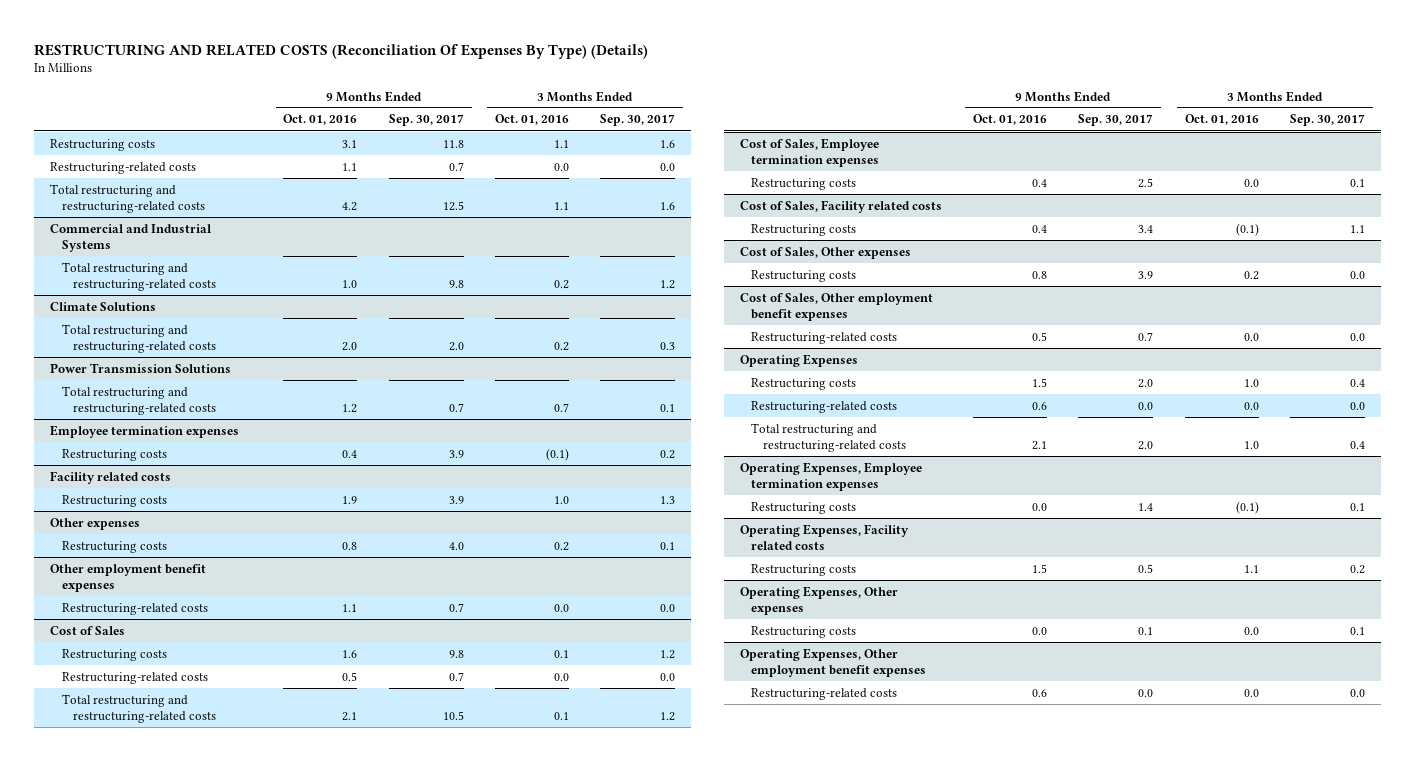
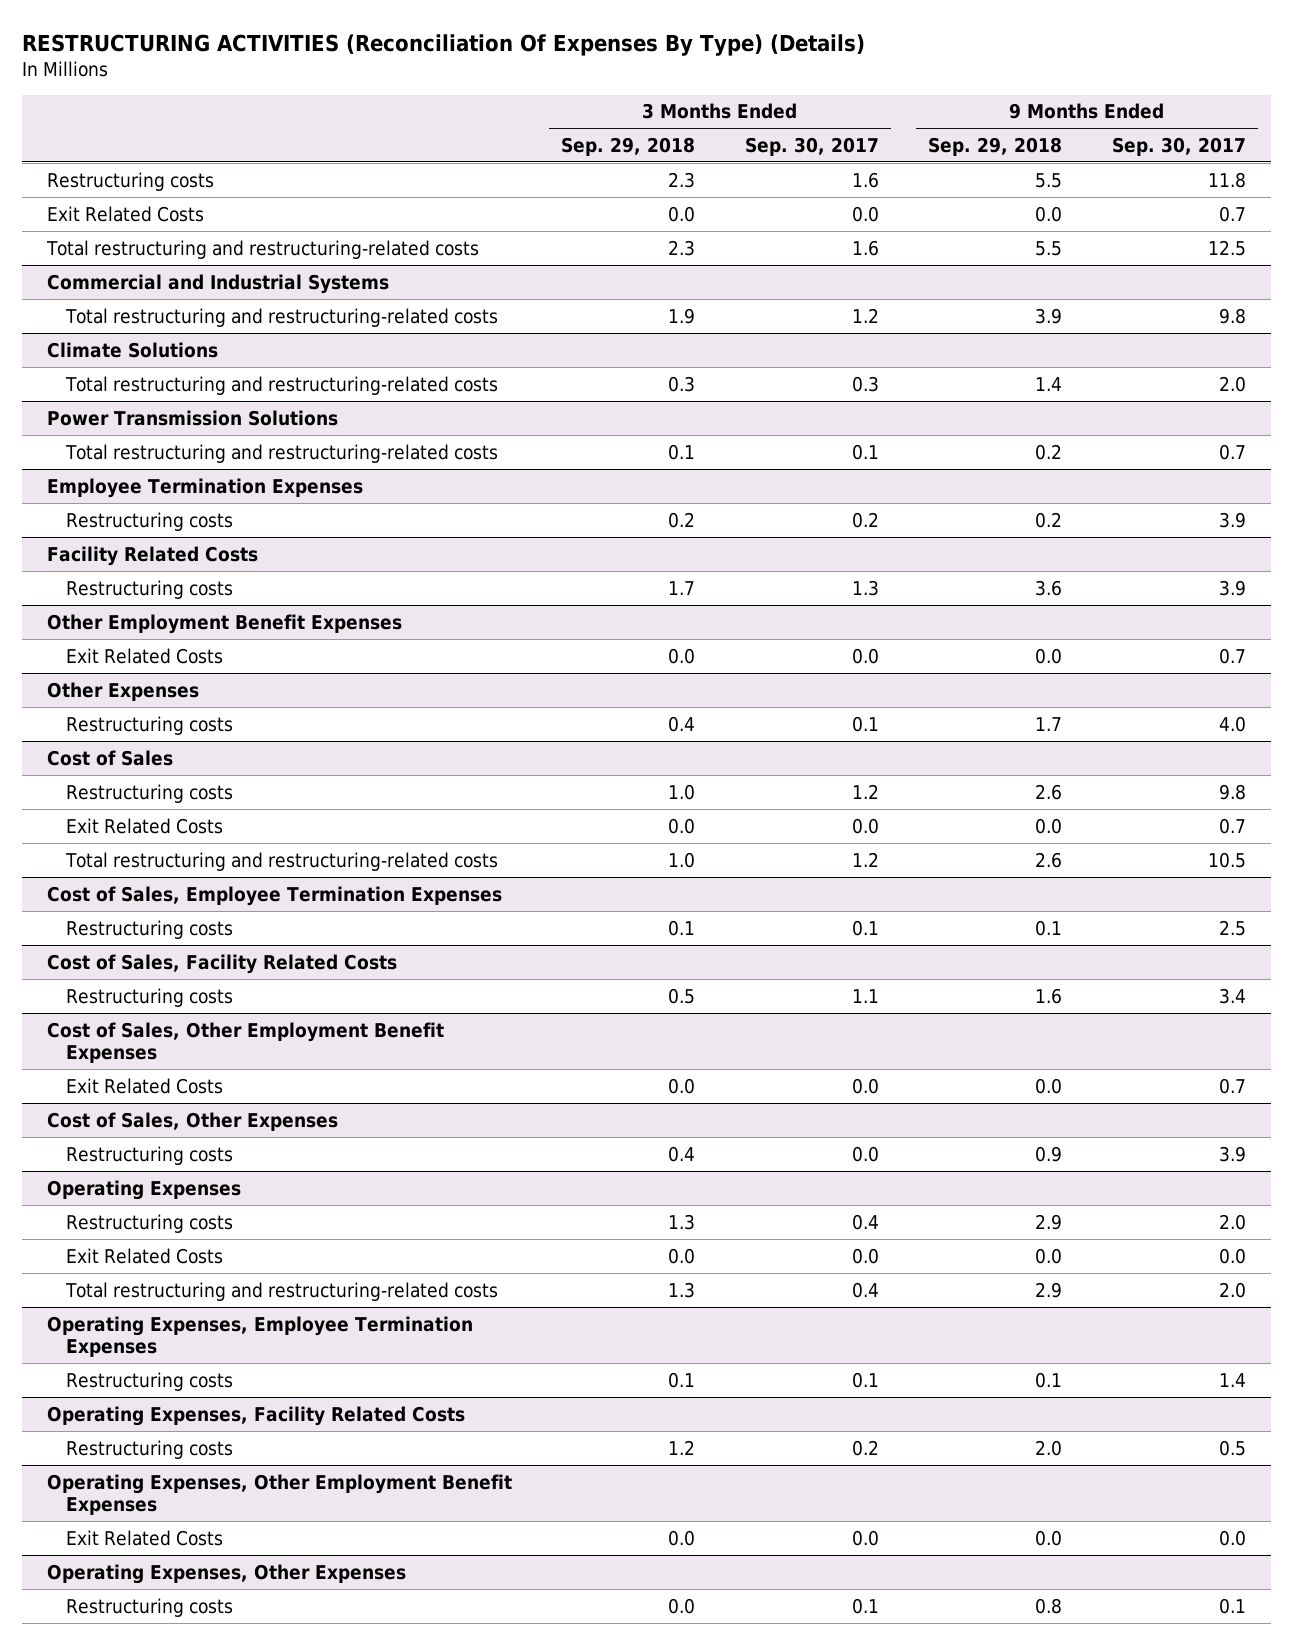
[34,43,649,59] RESTRUCTURING AND RELATED COSTS (Reconciliation Of Expenses By Type) (Details) -> [22,34,866,57] RESTRUCTURING ACTIVITIES (Reconciliation Of Expenses By Type) (Details)
[283,114,358,126] Oct. 01, 2016 -> none
[495,114,570,126] Oct. 01, 2016 -> none
none -> [561,136,696,156] Sep. 29, 2018
none -> [928,136,1063,156] Sep. 29, 2018
[50,161,197,174] Restructuring-related costs -> [46,205,204,222] Exit Related Costs
[50,424,240,438] Employee termination expenses -> [46,477,363,498] Employee Termination Expenses
[50,470,172,484] Facility related costs -> [46,545,258,566] Facility Related Costs
none -> [46,613,402,634] Other Employment Benefit Expenses
none -> [66,647,224,664] Exit Related Costs
[50,517,141,530] Other expenses -> [46,681,199,701] Other Expenses
[50,563,207,593] Other employment benefit expenses -> none
[61,602,208,615] Restructuring-related costs -> none
[61,671,208,684] Restructuring-related costs -> [66,817,224,834] Exit Related Costs
[739,137,880,168] Cost of Sales, Employee termination expenses -> [46,885,502,906] Cost of Sales, Employee Termination Expenses
[739,199,942,213] Cost of Sales, Facility related costs -> [46,953,397,974] Cost of Sales, Facility Related Costs
none -> [46,1021,444,1064] Cost of Sales, Other Employment Benefit Expenses
none -> [66,1077,224,1094] Exit Related Costs
[739,246,911,259] Cost of Sales, Other expenses -> [46,1111,338,1131] Cost of Sales, Other Expenses
[739,292,933,322] Cost of Sales, Other employment benefit expenses -> none
[751,331,898,344] Restructuring-related costs -> none
[751,400,898,413] Restructuring-related costs -> [66,1247,224,1264] Exit Related Costs
[739,461,922,492] Operating Expenses, Employee termination expenses -> [46,1315,473,1358] Operating Expenses, Employee Termination Expenses
[739,523,909,551] Operating Expenses, Facility related costs -> [46,1405,465,1426] Operating Expenses, Facility Related Costs
none -> [46,1473,512,1516] Operating Expenses, Other Employment Benefit Expenses
none -> [66,1529,224,1546] Exit Related Costs
[739,585,898,616] Operating Expenses, Other expenses -> [46,1563,406,1584] Operating Expenses, Other Expenses
[739,647,927,678] Operating Expenses, Other employment benefit expenses -> none
[751,687,898,700] Restructuring-related costs -> none

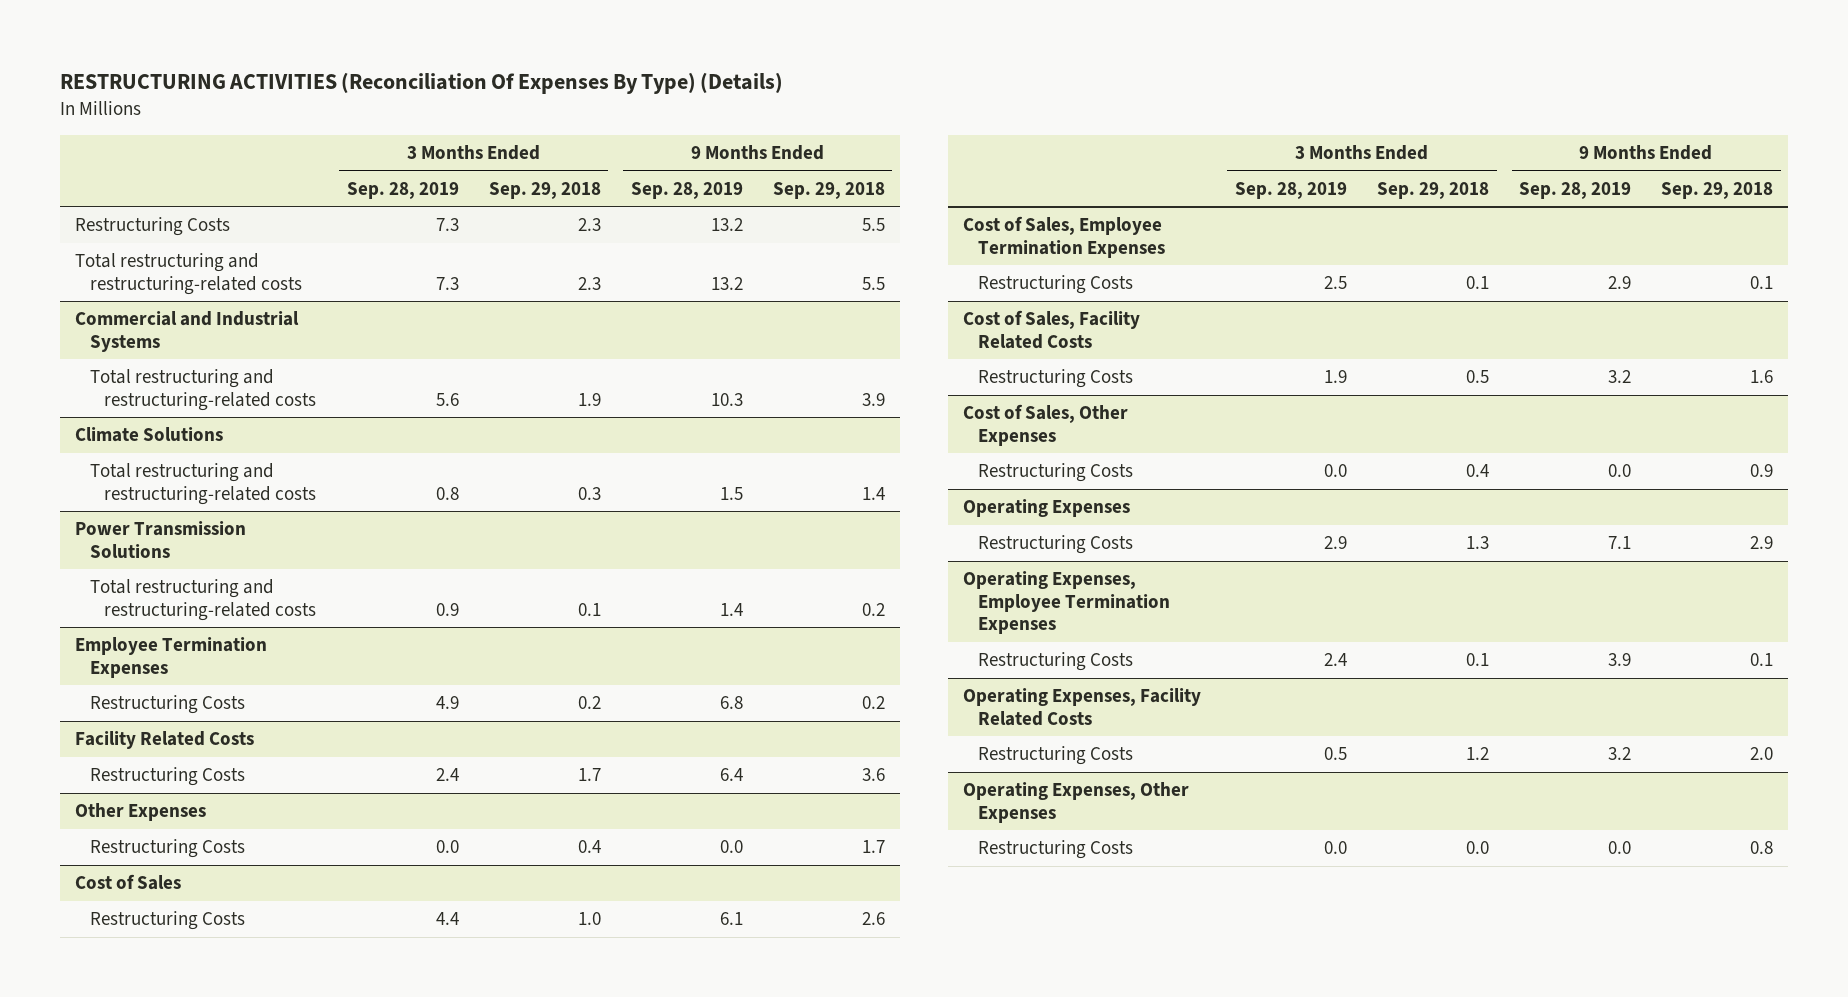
[744,136,879,156] Sep. 30, 2017 -> none
[1111,136,1246,156] Sep. 30, 2017 -> none
none -> [346,181,459,199] Sep. 28, 2019
none -> [630,181,743,199] Sep. 28, 2019
[46,205,204,222] Exit Related Costs -> none
[46,171,214,191] Restructuring costs -> [74,217,230,237] Restructuring Costs
[66,511,234,531] Restructuring costs -> [89,695,245,715] Restructuring Costs
[46,613,402,634] Other Employment Benefit Expenses -> none
[66,647,224,664] Exit Related Costs -> none
[66,579,234,599] Restructuring costs -> [89,767,245,787] Restructuring Costs
[66,715,234,735] Restructuring costs -> [89,839,245,859] Restructuring Costs
[66,817,224,834] Exit Related Costs -> none
[65,851,499,871] Total restructuring and restructuring-related costs -> none
[66,783,234,803] Restructuring costs -> [89,911,245,931] Restructuring Costs
[66,919,234,939] Restructuring costs -> [977,275,1133,295] Restructuring Costs
[46,1021,444,1064] Cost of Sales, Other Employment Benefit Expenses -> none
[66,1077,224,1094] Exit Related Costs -> none
[66,987,234,1007] Restructuring costs -> [977,369,1133,389] Restructuring Costs
[66,1145,234,1165] Restructuring costs -> [977,463,1133,483] Restructuring Costs
[66,1247,224,1264] Exit Related Costs -> none
[65,1281,499,1301] Total restructuring and restructuring-related costs -> none
[66,1213,234,1233] Restructuring costs -> [977,535,1133,555] Restructuring Costs
[66,1371,234,1391] Restructuring costs -> [977,652,1133,672] Restructuring Costs
[46,1473,512,1516] Operating Expenses, Other Employment Benefit Expenses -> none
[66,1529,224,1546] Exit Related Costs -> none
[66,1439,234,1459] Restructuring costs -> [977,746,1133,766] Restructuring Costs
[66,1597,234,1617] Restructuring costs -> [977,840,1133,860] Restructuring Costs

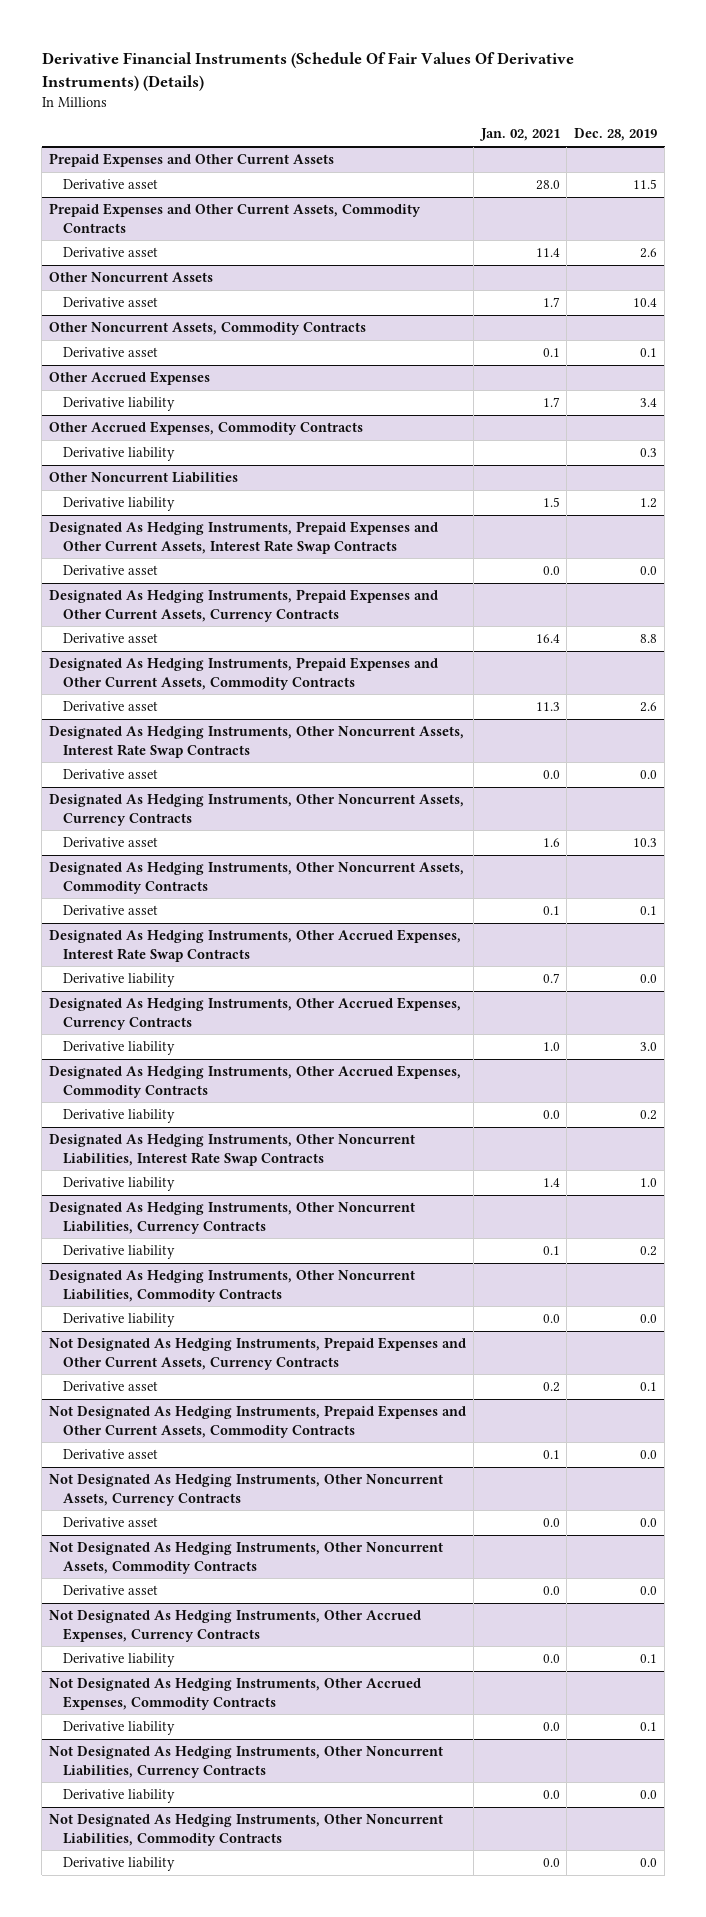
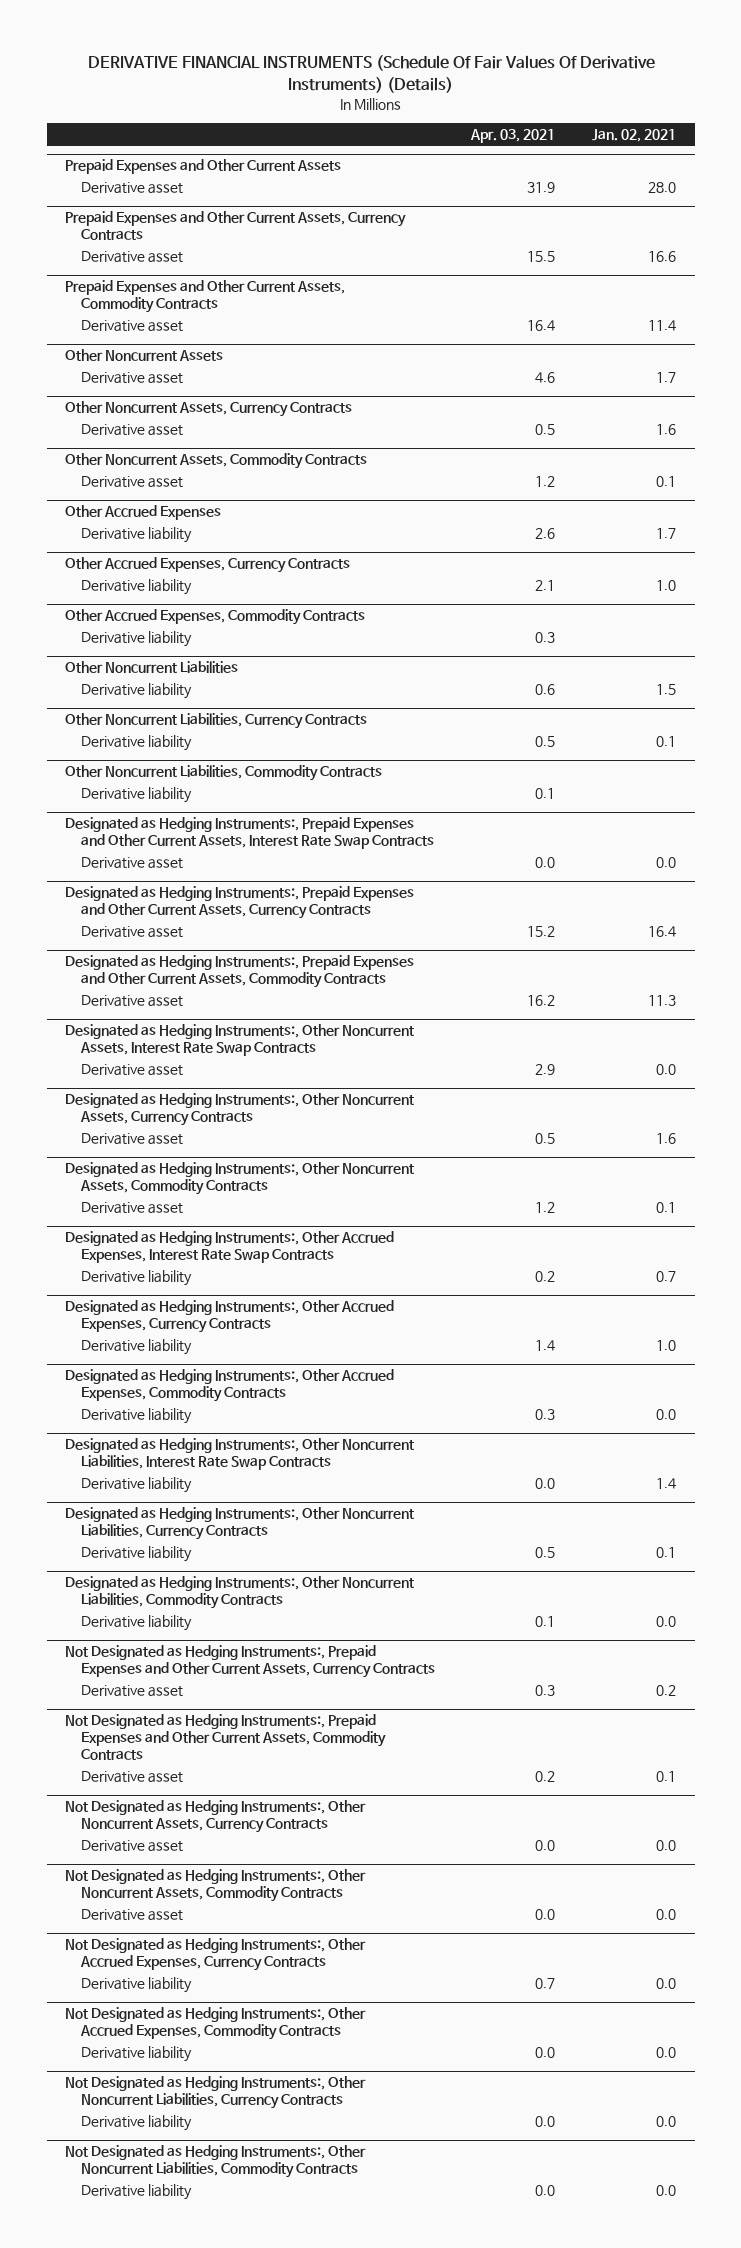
[41,52,574,91] Derivative Financial Instruments (Schedule Of Fair Values Of Derivative Instruments) (Details) -> [87,55,655,94] DERIVATIVE FINANCIAL INSTRUMENTS (Schedule Of Fair Values Of Derivative Instruments) (Details)
[574,128,658,142] Dec. 28, 2019 -> none
none -> [470,129,556,144] Apr. 03, 2021
none -> [64,211,406,241] Prepaid Expenses and Other Current Assets, Currency Contracts
none -> [80,250,183,263] Derivative asset
none -> [64,401,352,418] Other Noncurrent Assets, Currency Contracts
none -> [80,423,183,436] Derivative asset
none -> [64,557,350,574] Other Accrued Expenses, Currency Contracts
none -> [80,578,192,595] Derivative liability
none -> [64,713,367,730] Other Noncurrent Liabilities, Currency Contracts
none -> [80,734,192,751] Derivative liability
none -> [64,765,382,782] Other Noncurrent Liabilities, Commodity Contracts
none -> [80,786,192,803] Derivative liability
[49,521,439,554] Designated As Hedging Instruments, Prepaid Expenses and Other Current Assets, Interest Rate Swap Contracts -> [64,817,434,850] Designated as Hedging Instruments:, Prepaid Expenses and Other Current Assets, Interest Rate Swap Contracts
[49,589,439,622] Designated As Hedging Instruments, Prepaid Expenses and Other Current Assets, Currency Contracts -> [64,886,414,920] Designated as Hedging Instruments:, Prepaid Expenses and Other Current Assets, Currency Contracts
[49,657,439,690] Designated As Hedging Instruments, Prepaid Expenses and Other Current Assets, Commodity Contracts -> [64,955,414,989] Designated as Hedging Instruments:, Prepaid Expenses and Other Current Assets, Commodity Contracts
[49,726,465,758] Designated As Hedging Instruments, Other Noncurrent Assets, Interest Rate Swap Contracts -> [64,1024,414,1057] Designated as Hedging Instruments:, Other Noncurrent Assets, Interest Rate Swap Contracts
[49,794,465,826] Designated As Hedging Instruments, Other Noncurrent Assets, Currency Contracts -> [64,1093,414,1127] Designated as Hedging Instruments:, Other Noncurrent Assets, Currency Contracts
[49,862,465,894] Designated As Hedging Instruments, Other Noncurrent Assets, Commodity Contracts -> [64,1162,414,1196] Designated as Hedging Instruments:, Other Noncurrent Assets, Commodity Contracts
[49,929,462,962] Designated As Hedging Instruments, Other Accrued Expenses, Interest Rate Swap Contracts -> [64,1231,394,1264] Designated as Hedging Instruments:, Other Accrued Expenses, Interest Rate Swap Contracts
[49,997,462,1030] Designated As Hedging Instruments, Other Accrued Expenses, Currency Contracts -> [64,1300,394,1334] Designated as Hedging Instruments:, Other Accrued Expenses, Currency Contracts
[49,1065,462,1098] Designated As Hedging Instruments, Other Accrued Expenses, Commodity Contracts -> [64,1369,394,1403] Designated as Hedging Instruments:, Other Accrued Expenses, Commodity Contracts
[49,1134,416,1166] Designated As Hedging Instruments, Other Noncurrent Liabilities, Interest Rate Swap Contracts -> [64,1438,414,1471] Designated as Hedging Instruments:, Other Noncurrent Liabilities, Interest Rate Swap Contracts
[49,1202,416,1234] Designated As Hedging Instruments, Other Noncurrent Liabilities, Currency Contracts -> [64,1507,414,1541] Designated as Hedging Instruments:, Other Noncurrent Liabilities, Currency Contracts
[49,1270,416,1302] Designated As Hedging Instruments, Other Noncurrent Liabilities, Commodity Contracts -> [64,1576,414,1610] Designated as Hedging Instruments:, Other Noncurrent Liabilities, Commodity Contracts
[49,1337,467,1370] Not Designated As Hedging Instruments, Prepaid Expenses and Other Current Assets, Currency Contracts -> [64,1645,435,1679] Not Designated as Hedging Instruments:, Prepaid Expenses and Other Current Assets, Currency Contracts
[49,1405,467,1438] Not Designated As Hedging Instruments, Prepaid Expenses and Other Current Assets, Commodity Contracts -> [64,1714,386,1760] Not Designated as Hedging Instruments:, Prepaid Expenses and Other Current Assets, Commodity Contracts
[49,1474,444,1506] Not Designated As Hedging Instruments, Other Noncurrent Assets, Currency Contracts -> [64,1800,366,1834] Not Designated as Hedging Instruments:, Other Noncurrent Assets, Currency Contracts
[49,1542,444,1574] Not Designated As Hedging Instruments, Other Noncurrent Assets, Commodity Contracts -> [64,1869,366,1903] Not Designated as Hedging Instruments:, Other Noncurrent Assets, Commodity Contracts
[49,1610,422,1642] Not Designated As Hedging Instruments, Other Accrued Expenses, Currency Contracts -> [64,1938,366,1972] Not Designated as Hedging Instruments:, Other Accrued Expenses, Currency Contracts
[49,1678,422,1710] Not Designated As Hedging Instruments, Other Accrued Expenses, Commodity Contracts -> [64,2007,366,2041] Not Designated as Hedging Instruments:, Other Accrued Expenses, Commodity Contracts
[49,1746,444,1778] Not Designated As Hedging Instruments, Other Noncurrent Liabilities, Currency Contracts -> [64,2076,366,2110] Not Designated as Hedging Instruments:, Other Noncurrent Liabilities, Currency Contracts
[49,1814,444,1846] Not Designated As Hedging Instruments, Other Noncurrent Liabilities, Commodity Contracts -> [64,2145,366,2179] Not Designated as Hedging Instruments:, Other Noncurrent Liabilities, Commodity Contracts

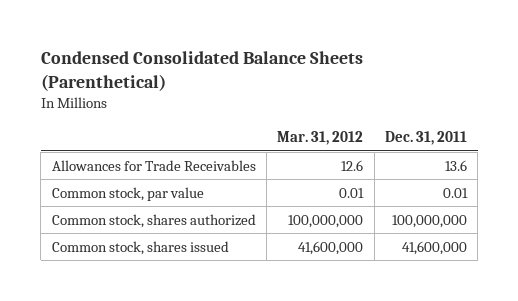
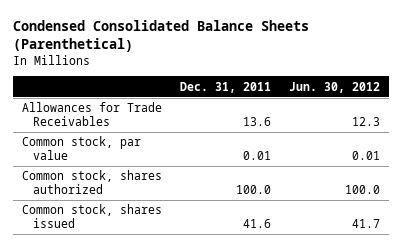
[277,131,364,146] Mar. 31, 2012 -> none
none -> [289,81,381,93] Jun. 30, 2012
[391,214,467,228] 100,000,000 -> [236,185,272,195] 100.0
[401,240,467,255] 41,600,000 -> [243,219,272,229] 41.6

